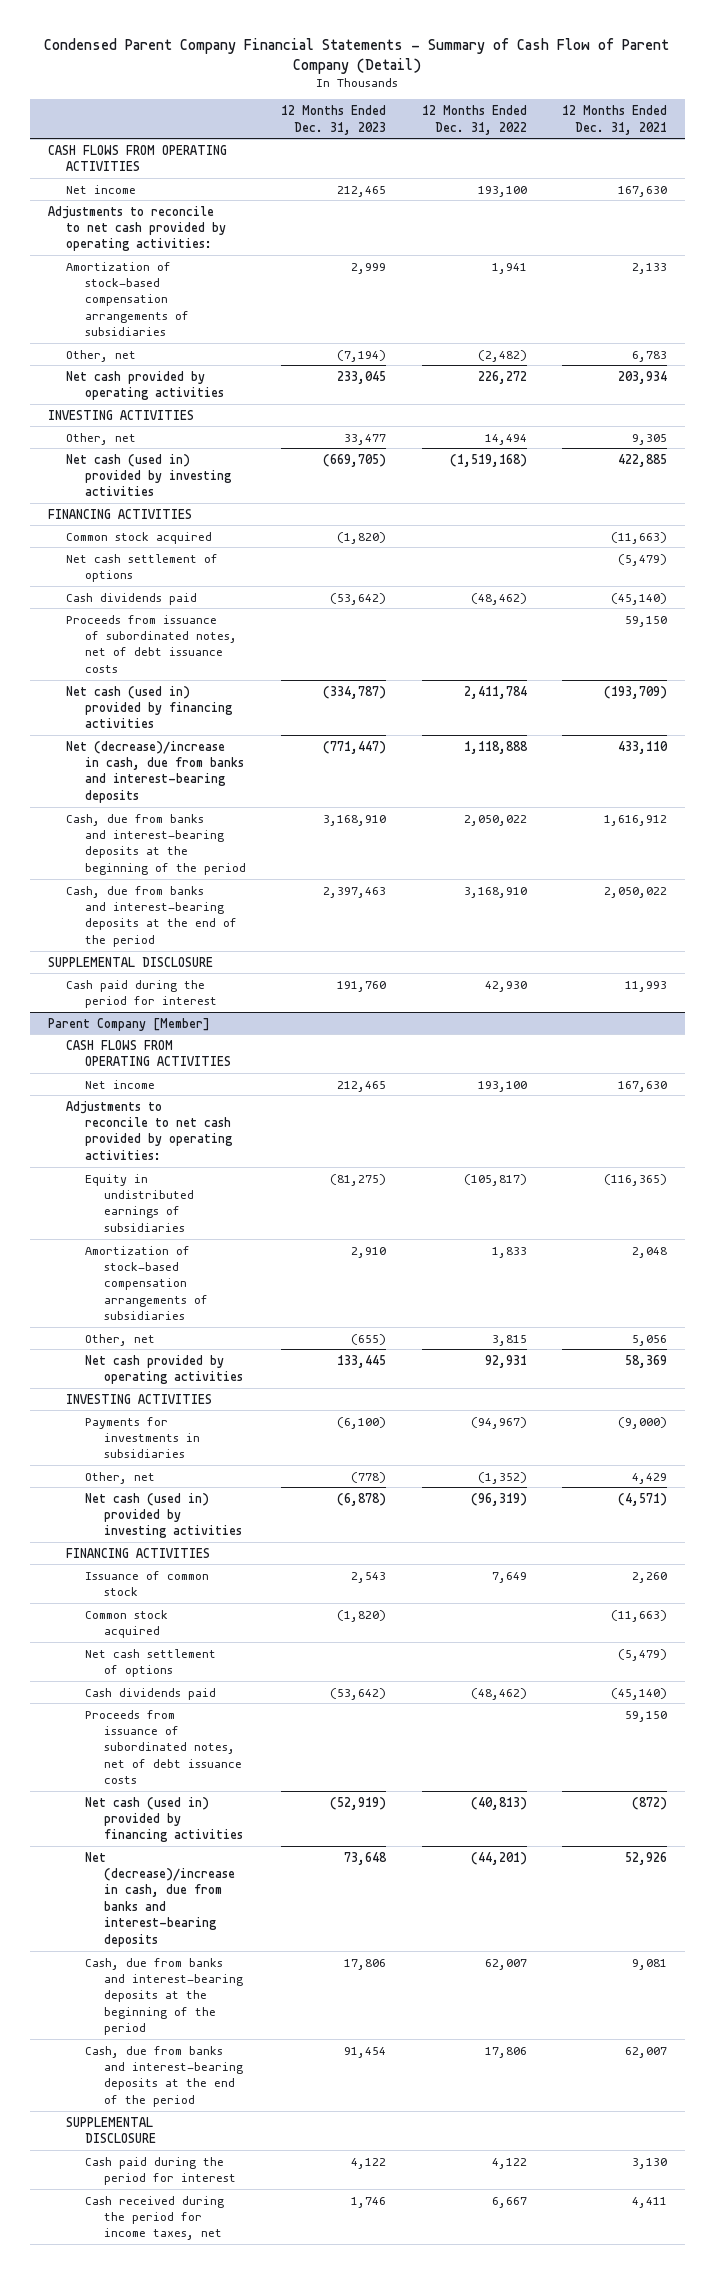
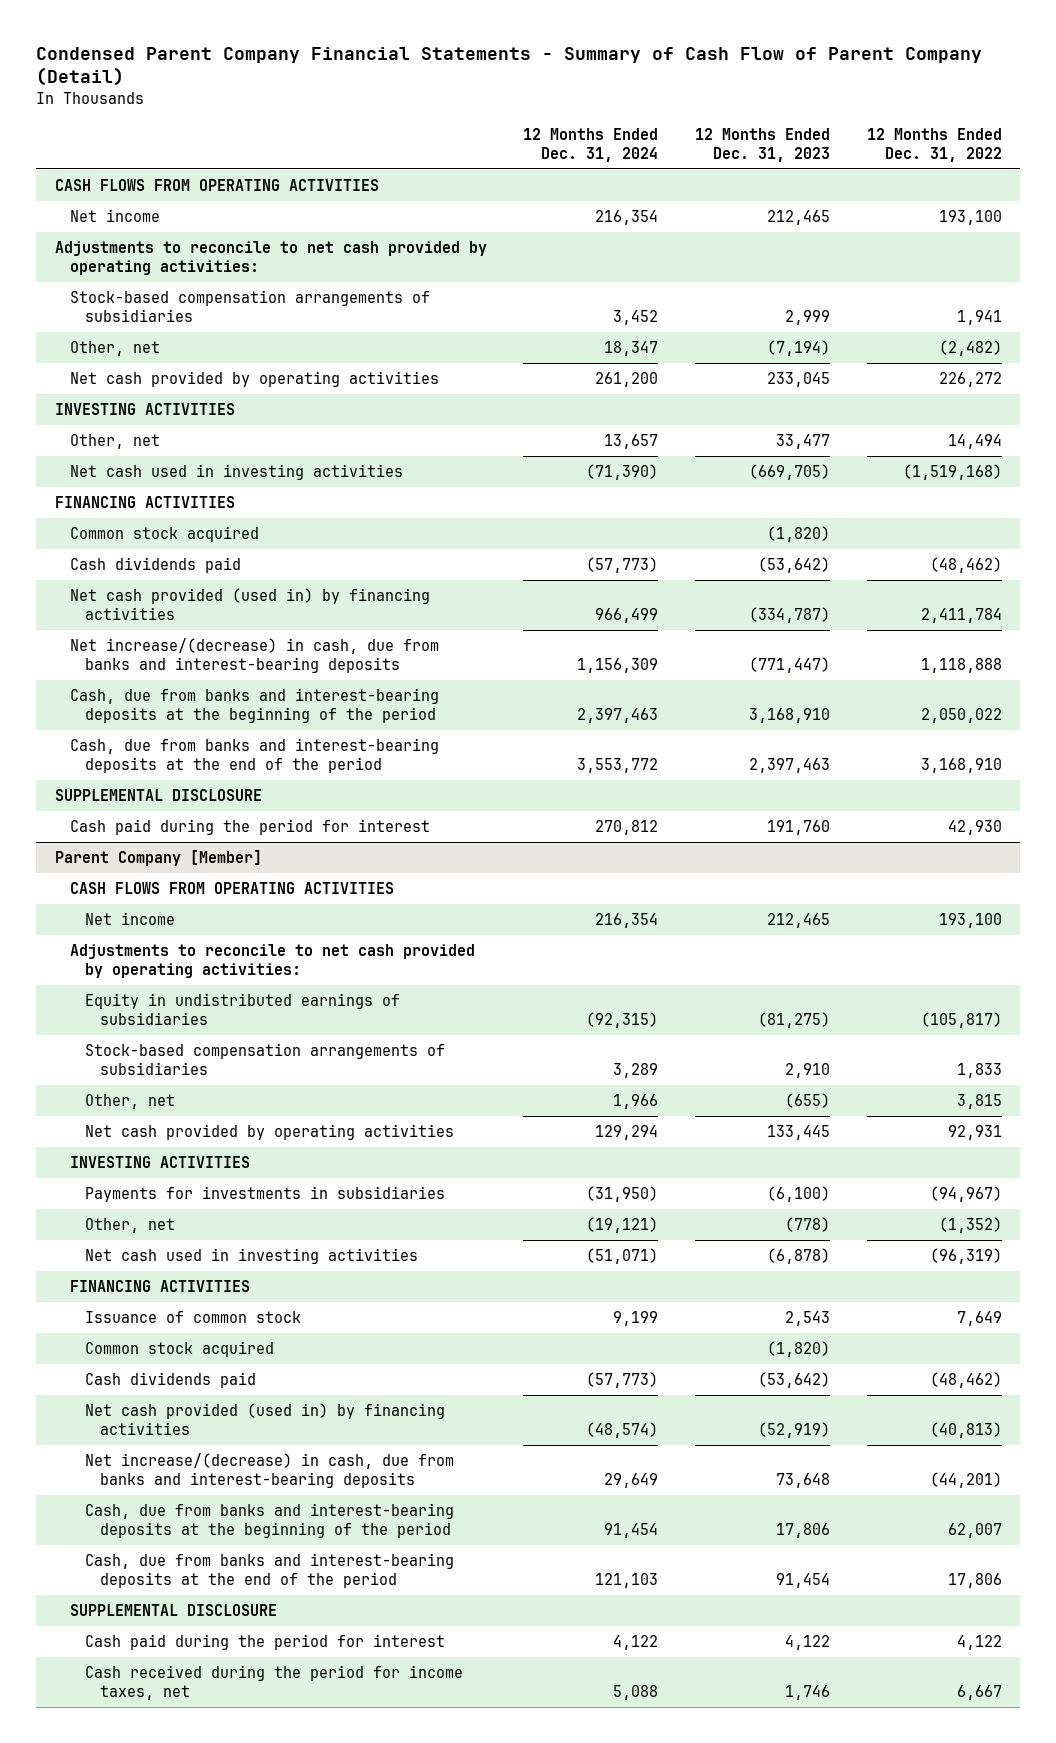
[561,105,667,135] 12 Months Ended Dec. 31, 2021 -> none
none -> [523,127,659,162] 12 Months Ended Dec. 31, 2024
[66,261,189,337] Amortization of stock-based compensation arrangements of subsidiaries -> [69,289,430,322] Stock-based compensation arrangements of subsidiaries
[66,453,232,497] Net cash (used in) provided by investing activities -> [69,463,403,480] Net cash used in investing activities
[66,553,219,583] Net cash settlement of options -> none
[66,614,237,673] Proceeds from issuance of subordinated notes, net of debt issuance costs -> none
[66,685,233,729] Net cash (used in) provided by financing activities -> [69,587,430,620] Net cash provided (used in) by financing activities
[66,740,244,803] Net (decrease)/increase in cash, due from banks and interest-bearing deposits -> [69,637,439,673] Net increase/(decrease) in cash, due from banks and interest-bearing deposits
[84,1245,208,1321] Amortization of stock-based compensation arrangements of subsidiaries -> [84,1042,445,1075] Stock-based compensation arrangements of subsidiaries
[84,1492,242,1539] Net cash (used in) provided by investing activities -> [84,1247,418,1264] Net cash used in investing activities
[84,1648,216,1678] Net cash settlement of options -> none
[84,1709,242,1785] Proceeds from issuance of subordinated notes, net of debt issuance costs -> none
[84,1796,243,1843] Net cash (used in) provided by financing activities -> [84,1402,445,1435] Net cash provided (used in) by financing activities
[84,1851,235,1947] Net (decrease)/increase in cash, due from banks and interest-bearing deposits -> [84,1452,454,1488] Net increase/(decrease) in cash, due from banks and interest-bearing deposits

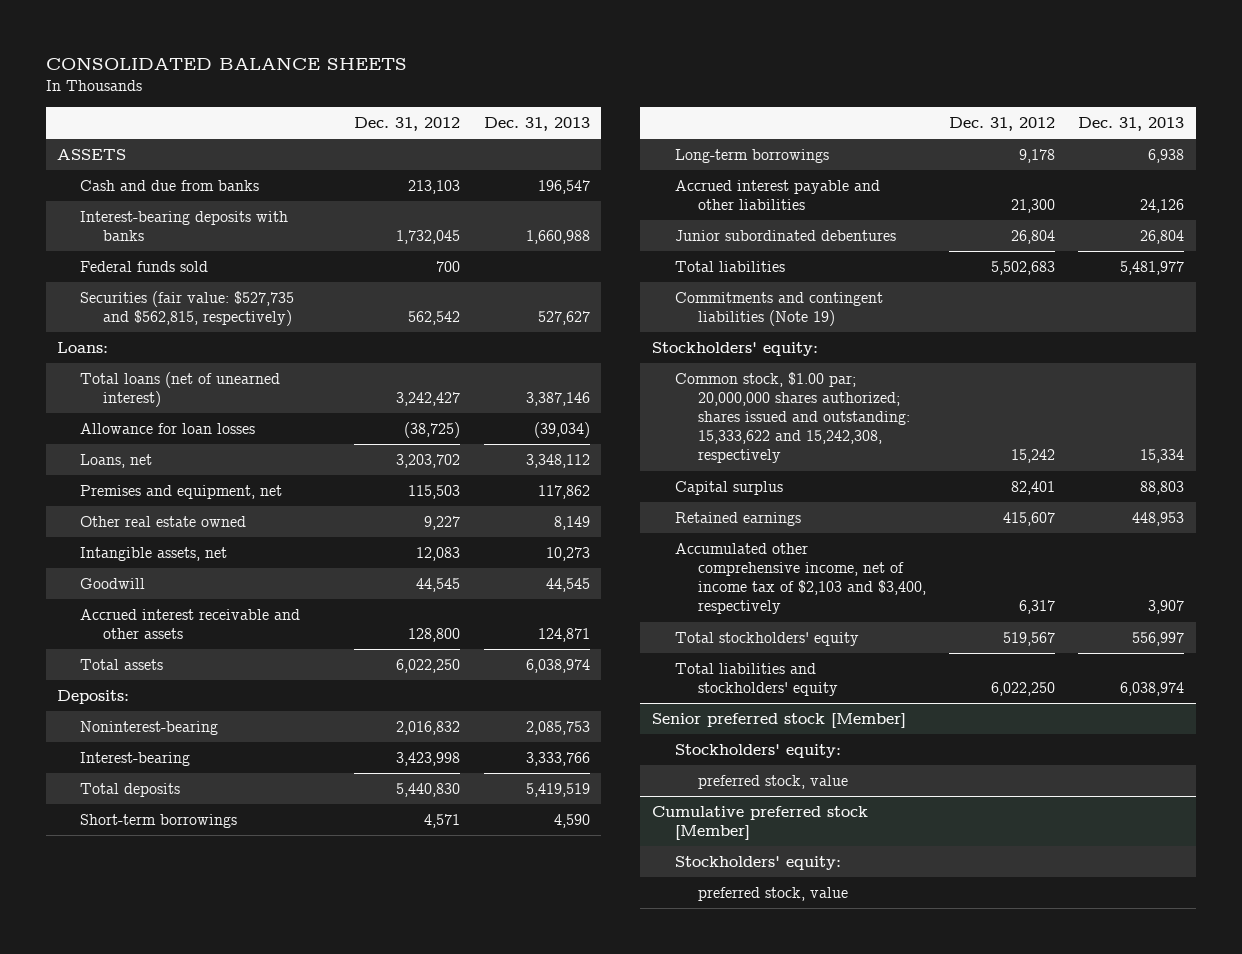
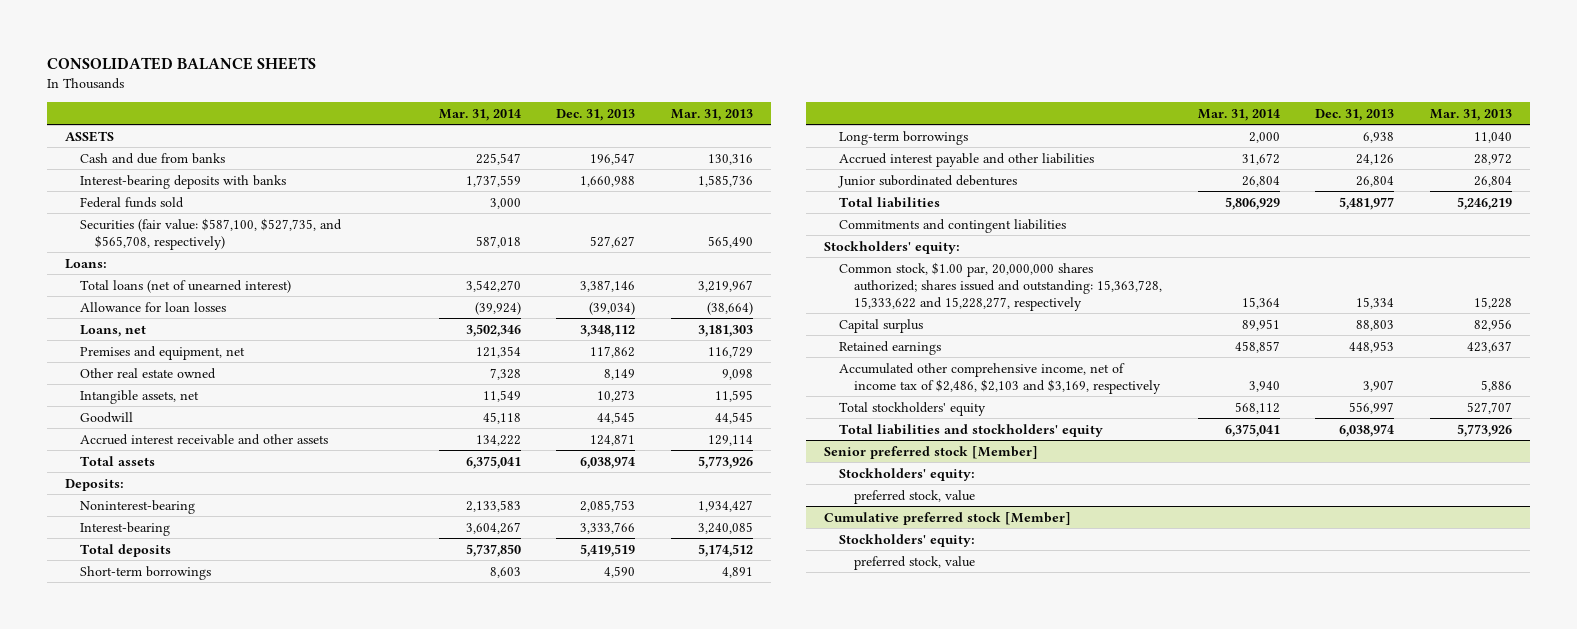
[354,117,461,132] Dec. 31, 2012 -> none
none -> [438,108,521,121] Mar. 31, 2014
none -> [671,108,754,121] Mar. 31, 2013
[80,291,295,327] Securities (fair value: $527,735 and $562,815, respectively) -> [80,217,343,250] Securities (fair value: $587,100, $527,735, and $565,708, respectively)
[674,292,883,327] Commitments and contingent liabilities (Note 19) -> [839,218,1067,233] Commitments and contingent liabilities
[674,372,910,464] Common stock, $1.00 par; 20,000,000 shares authorized; shares issued and outstanding: 15,333,622 and 15,242,308, respectively -> [839,261,1163,311] Common stock, $1.00 par, 20,000,000 shares authorized; shares issued and outstanding: 15,363,728, 15,333,622 and 15,228,277, respectively
[674,543,926,615] Accumulated other comprehensive income, net of income tax of $2,103 and $3,400, respectively -> [839,362,1162,394] Accumulated other comprehensive income, net of income tax of $2,486, $2,103 and $3,169, respectively

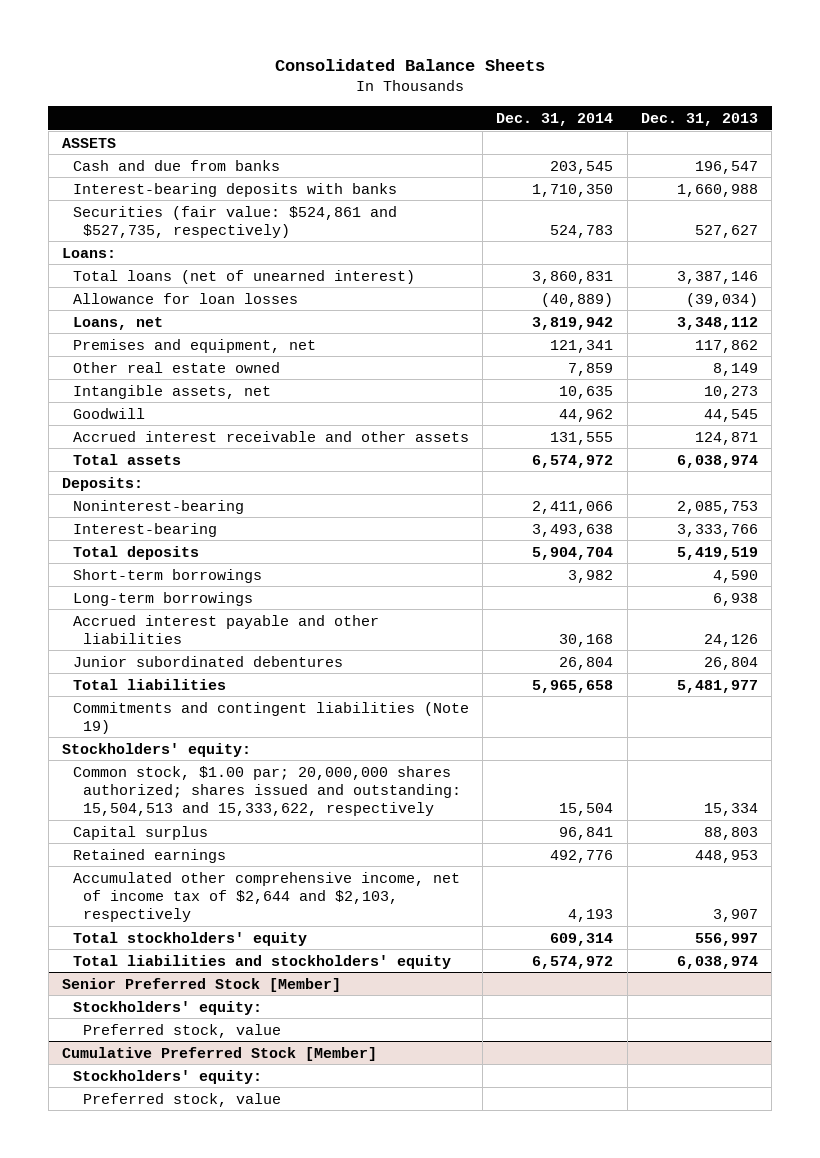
[47,56,317,70] CONSOLIDATED BALANCE SHEETS -> [275,59,546,72] Consolidated Balance Sheets
[438,108,521,121] Mar. 31, 2014 -> none
[671,108,754,121] Mar. 31, 2013 -> none
none -> [496,112,614,126] Dec. 31, 2014
[80,196,185,208] Federal funds sold -> none
[80,217,343,250] Securities (fair value: $587,100, $527,735, and $565,708, respectively) -> [72,205,397,238] Securities (fair value: $524,861 and $527,735, respectively)
[839,218,1067,233] Commitments and contingent liabilities -> [72,701,469,734] Commitments and contingent liabilities (Note 19)
[839,261,1163,311] Common stock, $1.00 par, 20,000,000 shares authorized; shares issued and outstanding: 15,363,728, 15,333,622 and 15,228,277, respectively -> [72,765,462,816] Common stock, $1.00 par; 20,000,000 shares authorized; shares issued and outstanding: 15,504,513 and 15,333,622, respectively
[839,362,1162,394] Accumulated other comprehensive income, net of income tax of $2,486, $2,103 and $3,169, respectively -> [72,871,460,922] Accumulated other comprehensive income, net of income tax of $2,644 and $2,103, respectively
[823,445,1038,459] Senior preferred stock [Member] -> [62,977,342,992] Senior Preferred Stock [Member]
[854,489,976,504] preferred stock, value -> [83,1023,282,1038] Preferred stock, value
[823,511,1071,525] Cumulative preferred stock [Member] -> [62,1046,378,1061] Cumulative Preferred Stock [Member]
[854,555,976,570] preferred stock, value -> [83,1092,282,1107] Preferred stock, value

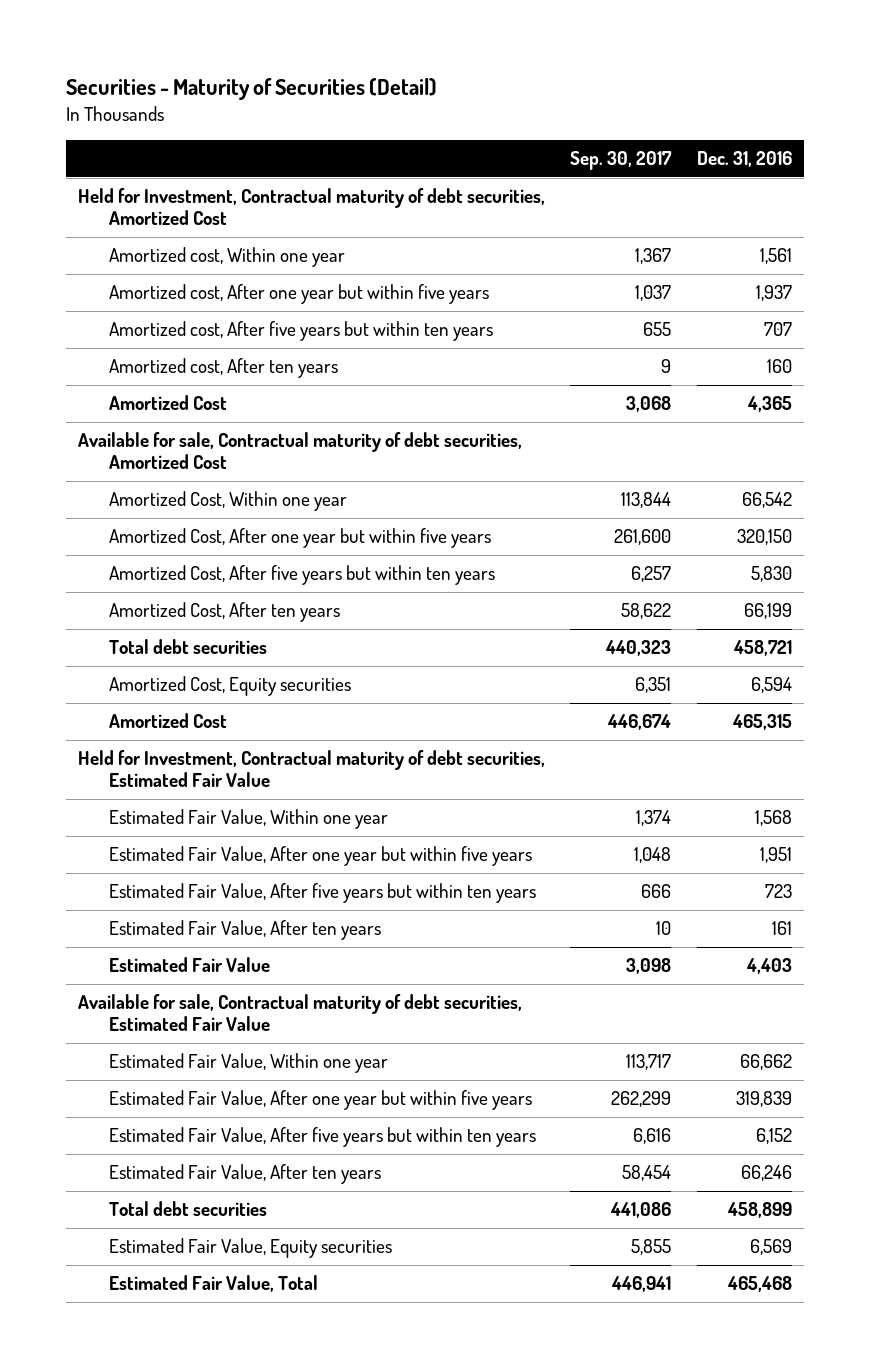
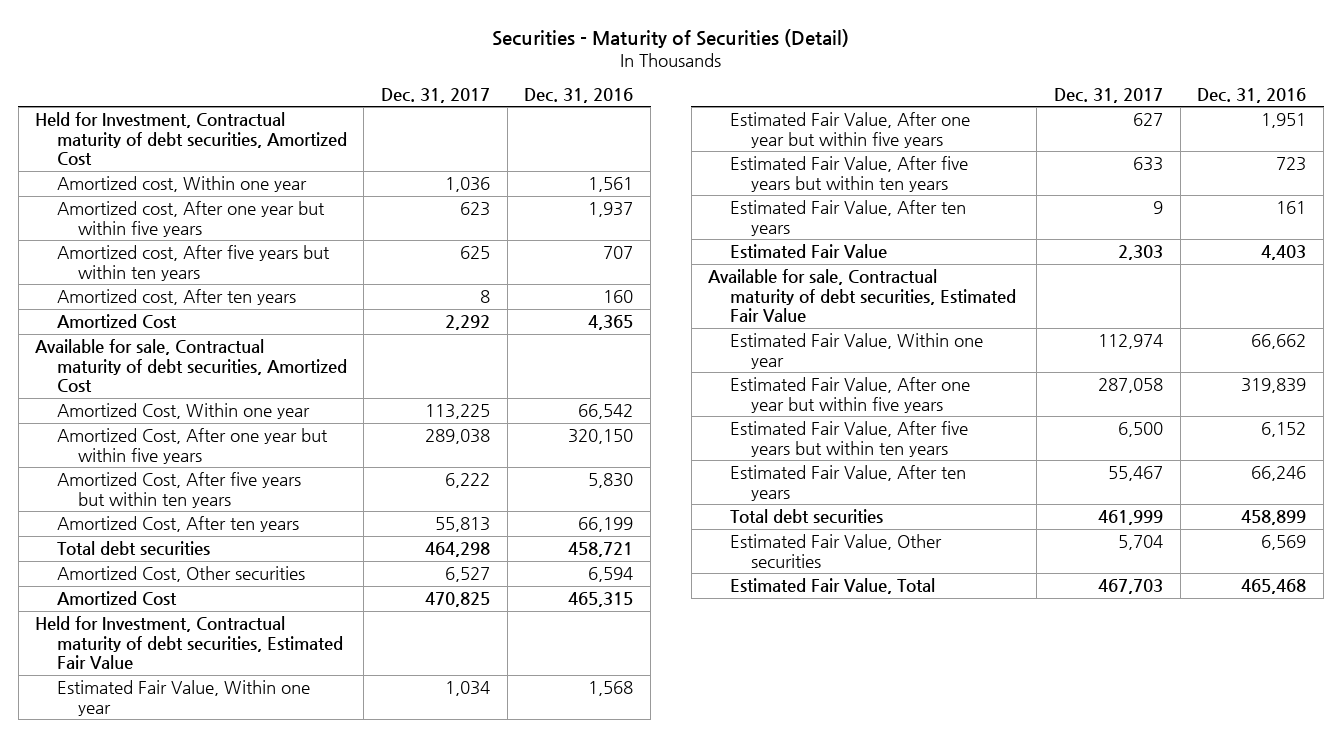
[570,151,673,171] Sep. 30, 2017 -> none
none -> [380,87,490,103] Dec. 31, 2017
[108,676,351,697] Amortized Cost, Equity securities -> [56,565,305,582] Amortized Cost, Other securities
[108,1238,392,1259] Estimated Fair Value, Equity securities -> [729,533,942,568] Estimated Fair Value, Other securities

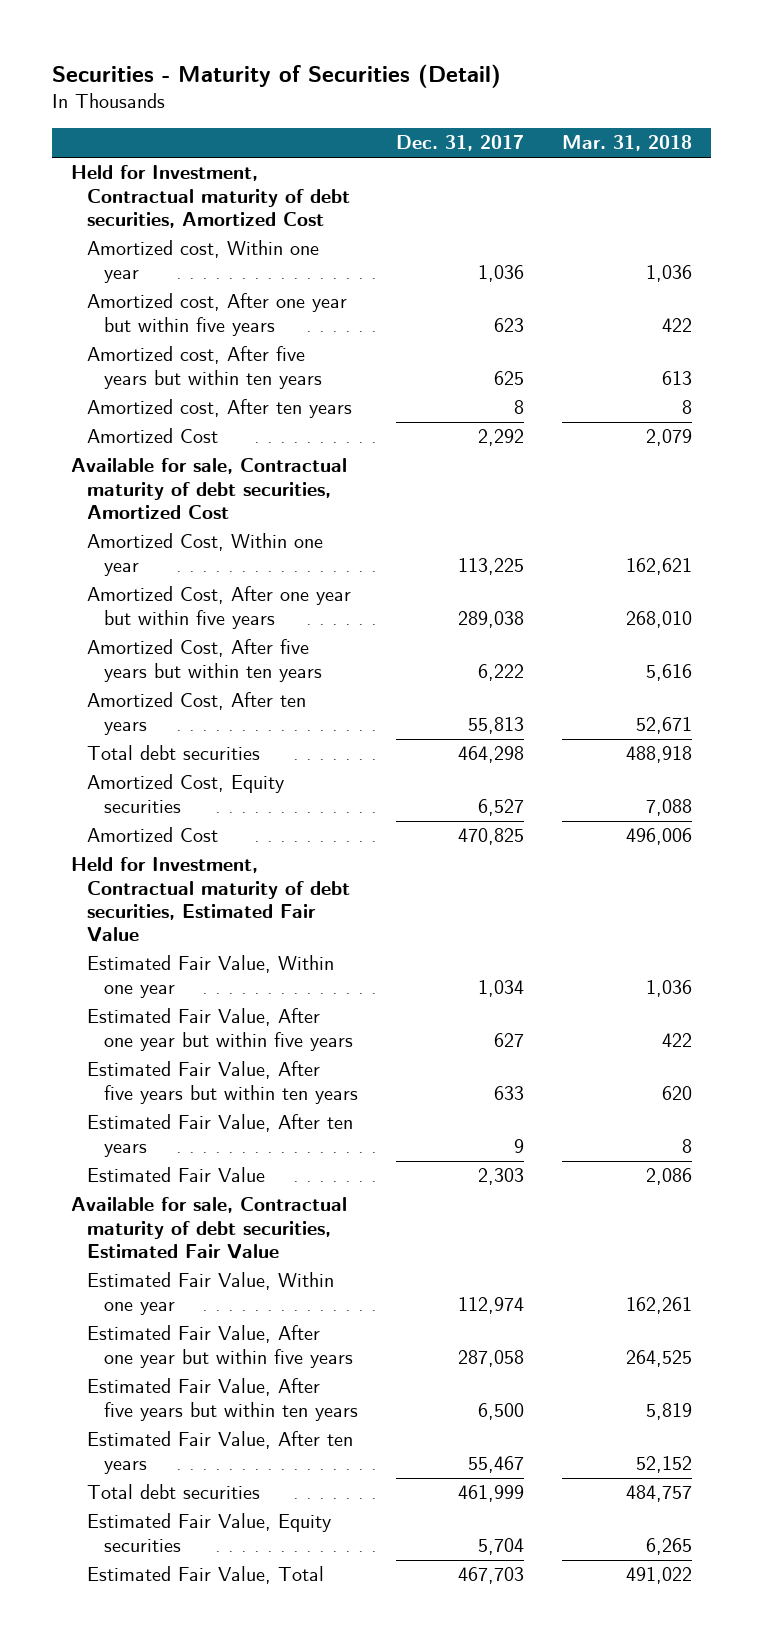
[524,87,634,103] Dec. 31, 2016 -> none
none -> [561,135,692,152] Mar. 31, 2018
[56,565,305,582] Amortized Cost, Other securities -> [87,774,285,813] Amortized Cost, Equity securities
[729,533,942,568] Estimated Fair Value, Other securities -> [87,1513,332,1552] Estimated Fair Value, Equity securities

